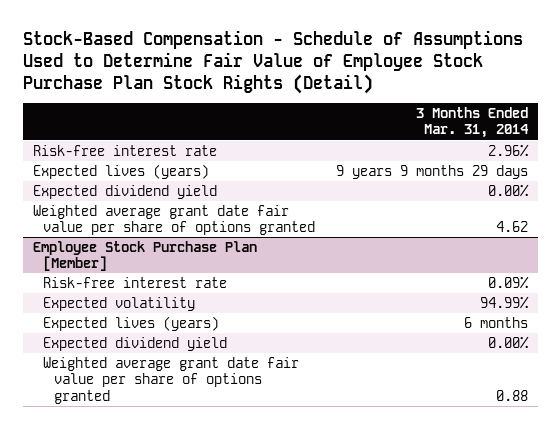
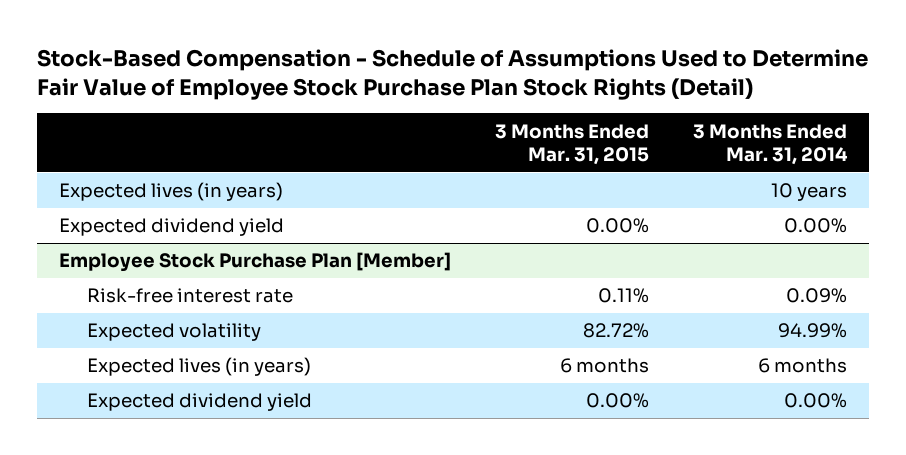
none -> [495,123,650,166] 3 Months Ended Mar. 31, 2015
[32,145,217,157] Risk-free interest rate -> none
[32,164,209,180] Expected lives (years) -> [59,182,284,202] Expected lives (in years)
[335,165,528,180] 9 years 9 months 29 days -> [771,183,848,202] 10 years
[32,205,316,236] Weighted average grant date fair value per share of options granted -> none
[43,316,220,332] Expected lives (years) -> [87,357,312,377] Expected lives (in years)
[43,357,300,404] Weighted average grant date fair value per share of options granted -> none

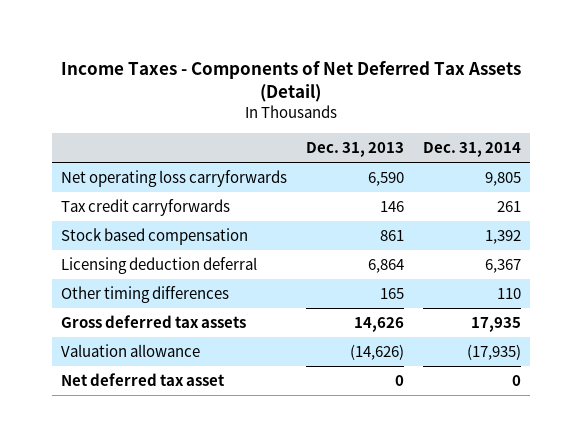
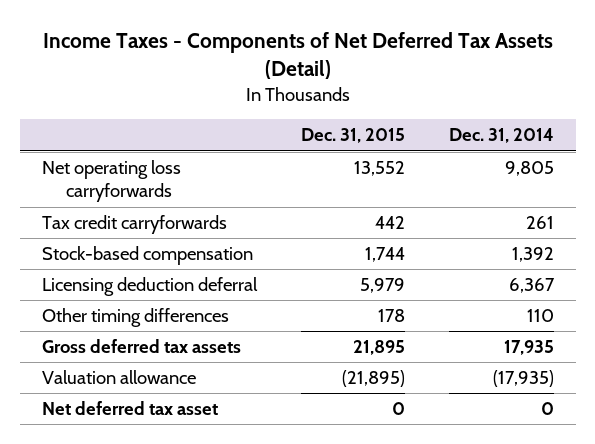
[305,142,404,158] Dec. 31, 2013 -> none
none -> [300,128,405,144] Dec. 31, 2015
[61,228,249,246] Stock based compensation -> [41,246,253,266] Stock-based compensation

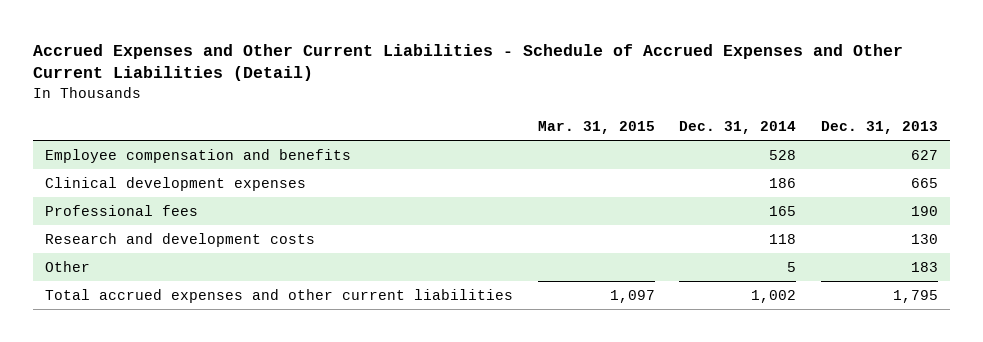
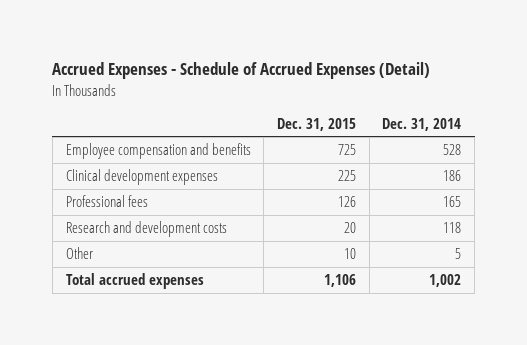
[33,43,904,82] Accrued Expenses and Other Current Liabilities - Schedule of Accrued Expenses and Other Current Liabilities (Detail) -> [52,62,431,80] Accrued Expenses - Schedule of Accrued Expenses (Detail)
[537,121,655,135] Mar. 31, 2015 -> none
[820,121,938,135] Dec. 31, 2013 -> none
none -> [276,117,356,131] Dec. 31, 2015
[45,288,514,303] Total accrued expenses and other current liabilities -> [65,273,204,290] Total accrued expenses

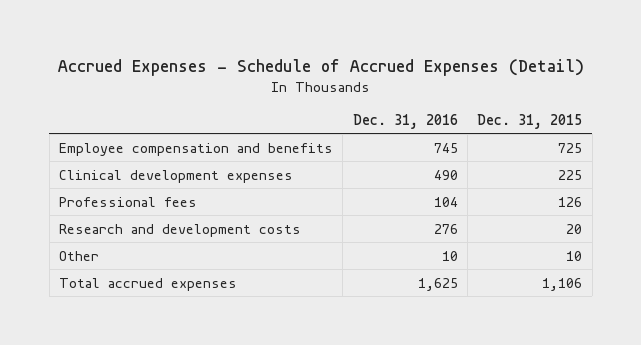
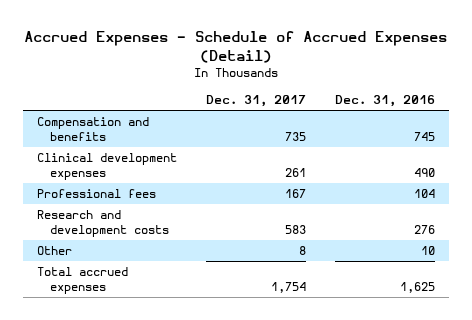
[477,113,583,129] Dec. 31, 2015 -> none
none -> [206,95,307,108] Dec. 31, 2017
[58,142,333,156] Employee compensation and benefits -> [37,117,150,141] Compensation and benefits

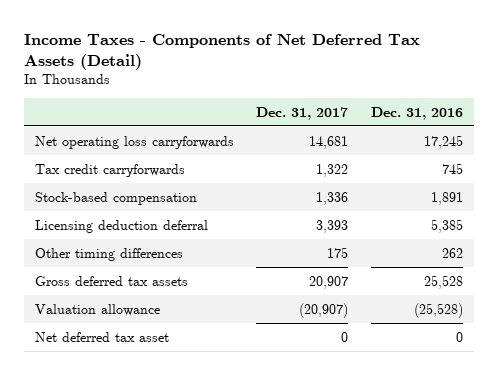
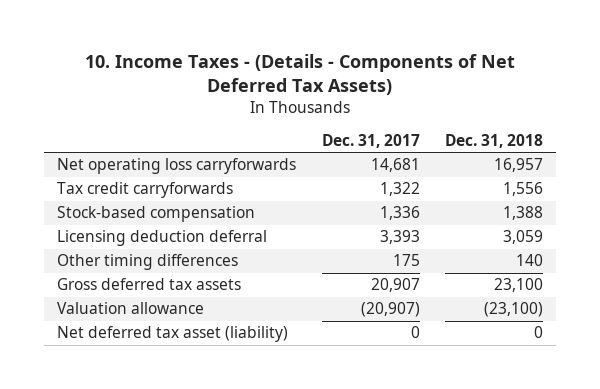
[23,33,420,70] Income Taxes - Components of Net Deferred Tax Assets (Detail) -> [85,54,516,96] 10. Income Taxes - (Details - Components of Net Deferred Tax Assets)
[370,106,463,120] Dec. 31, 2016 -> none
none -> [445,133,544,148] Dec. 31, 2018
[34,331,169,342] Net deferred tax asset -> [56,326,288,343] Net deferred tax asset (liability)

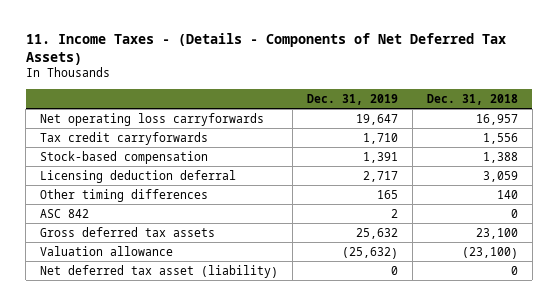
[85,54,516,96] 10. Income Taxes - (Details - Components of Net Deferred Tax Assets) -> [25,32,506,65] 11. Income Taxes - (Details - Components of Net Deferred Tax Assets)
[321,133,420,148] Dec. 31, 2017 -> none
none -> [306,93,398,105] Dec. 31, 2019
none -> [40,208,90,218] ASC 842

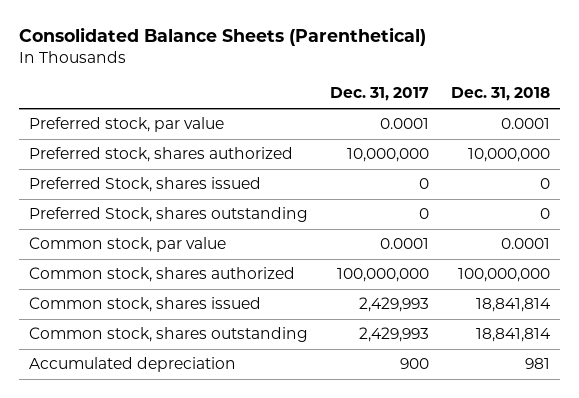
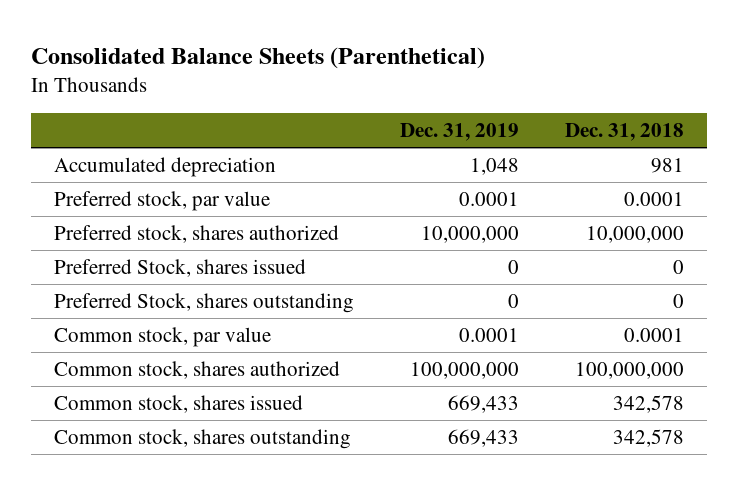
[329,87,429,102] Dec. 31, 2017 -> none
none -> [399,122,519,141] Dec. 31, 2019
[29,357,237,373] Accumulated depreciation -> [54,156,277,177] Accumulated depreciation
[475,298,551,313] 18,841,814 -> [612,394,684,413] 342,578
[475,328,551,343] 18,841,814 -> [612,428,684,447] 342,578

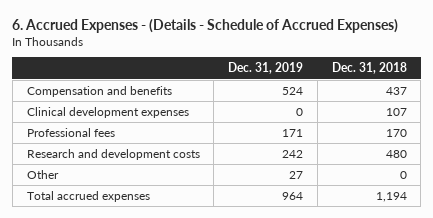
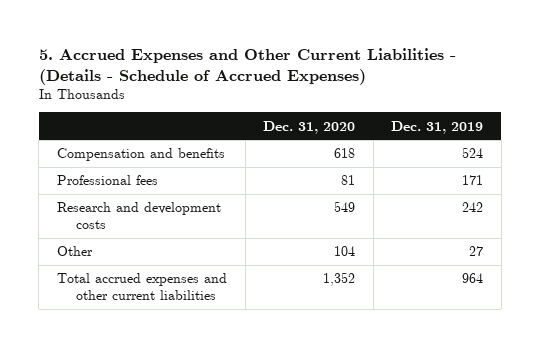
[12,19,399,34] 6. Accrued Expenses - (Details - Schedule of Accrued Expenses) -> [38,47,456,85] 5. Accrued Expenses and Other Current Liabilities - (Details - Schedule of Accrued Expenses)
[331,62,407,75] Dec. 31, 2018 -> none
none -> [263,120,356,134] Dec. 31, 2020
[26,106,189,118] Clinical development expenses -> none
[26,190,150,202] Total accrued expenses -> [57,273,228,301] Total accrued expenses and other current liabilities

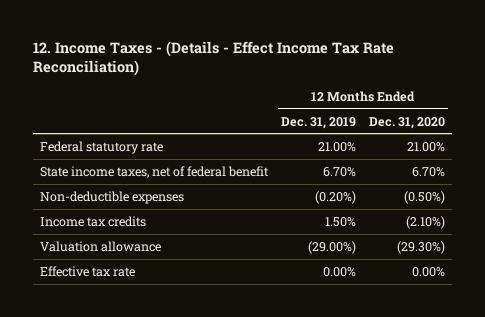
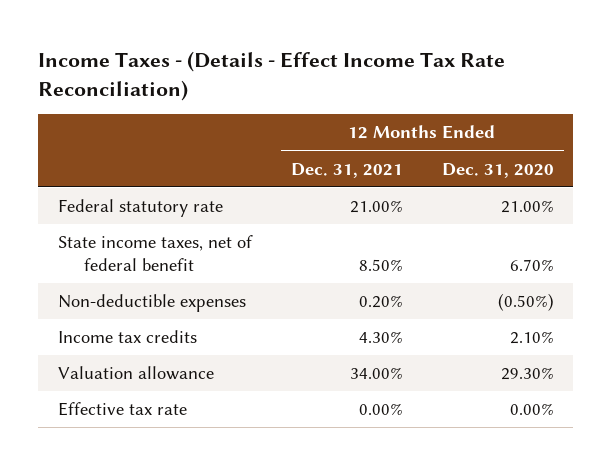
[33,40,395,76] 12. Income Taxes - (Details - Effect Income Tax Rate Reconciliation) -> [38,50,506,101] Income Taxes - (Details - Effect Income Tax Rate Reconciliation)
[280,116,356,129] Dec. 31, 2019 -> none
none -> [290,162,403,178] Dec. 31, 2021
[406,215,446,229] (2.10%) -> [509,331,554,345] 2.10%
[397,240,446,254] (29.30%) -> [500,367,554,381] 29.30%

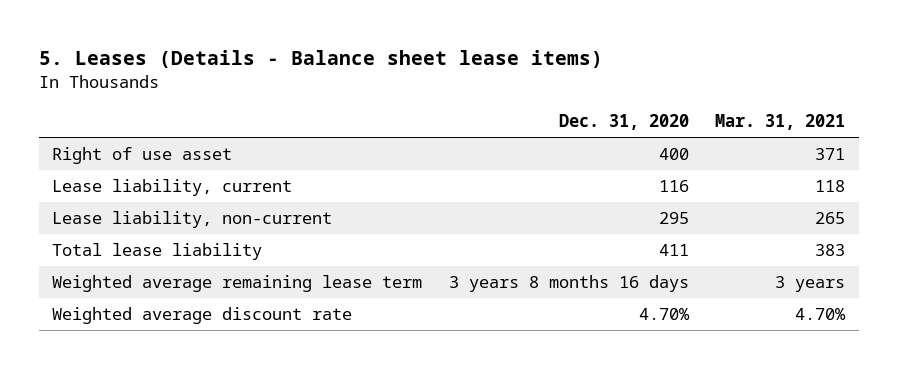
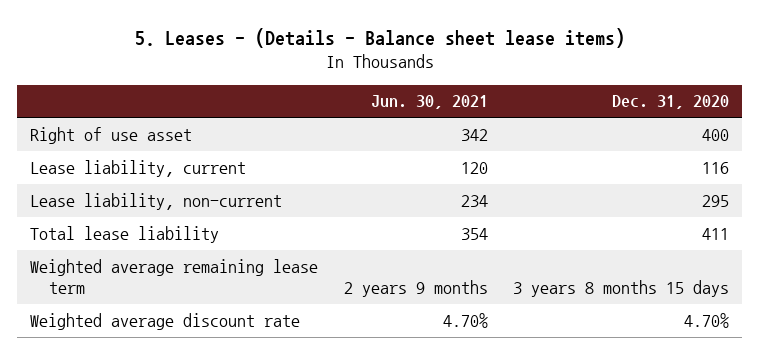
[38,50,603,69] 5. Leases (Details - Balance sheet lease items) -> [134,28,625,49] 5. Leases - (Details - Balance sheet lease items)
[715,114,846,131] Mar. 31, 2021 -> none
none -> [370,95,488,110] Jun. 30, 2021
[448,275,689,293] 3 years 8 months 16 days -> [513,279,730,297] 3 years 8 months 15 days

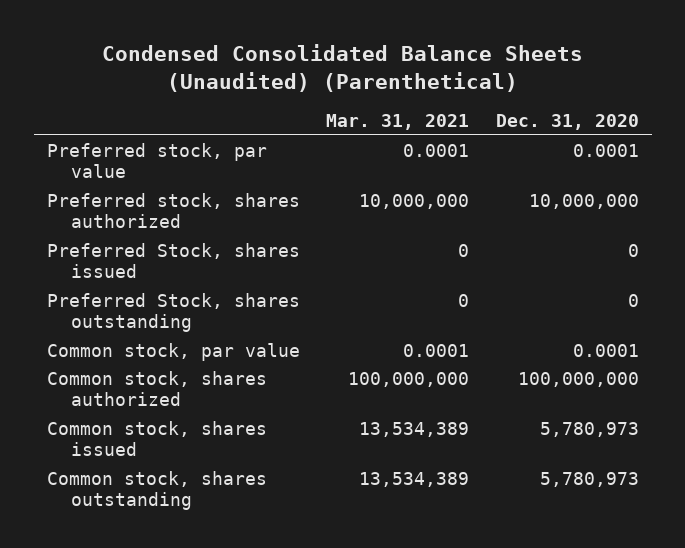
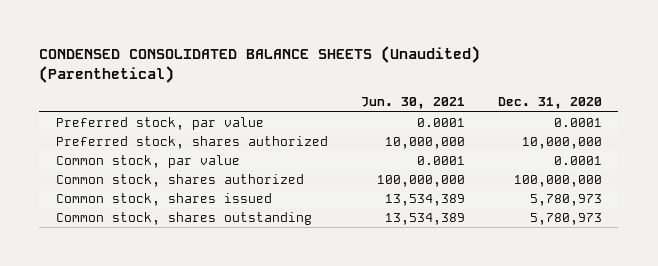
[101,44,583,92] Condensed Consolidated Balance Sheets (Unaudited) (Parenthetical) -> [39,46,481,84] CONDENSED CONSOLIDATED BALANCE SHEETS (Unaudited) (Parenthetical)
[326,114,470,131] Mar. 31, 2021 -> none
none -> [360,97,465,110] Jun. 30, 2021
[46,242,300,279] Preferred Stock, shares issued -> none
[46,292,300,333] Preferred Stock, shares outstanding -> none

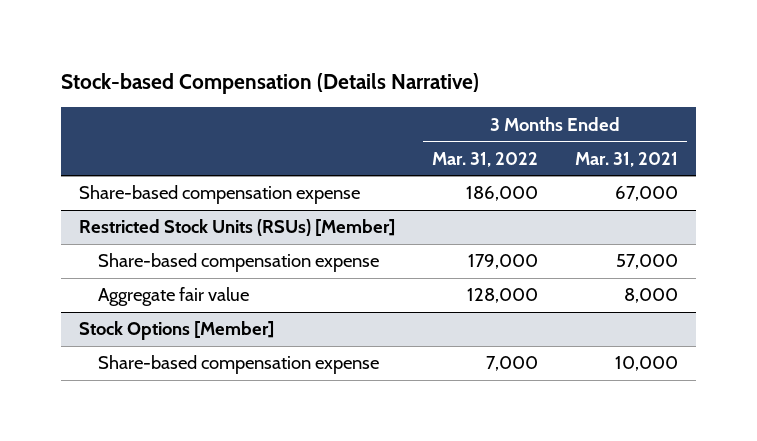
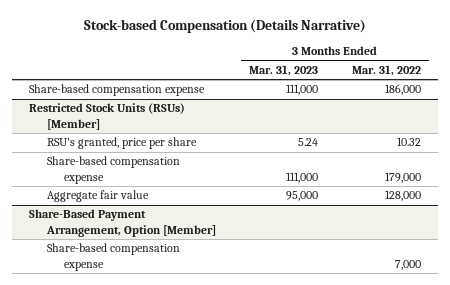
[574,151,678,167] Mar. 31, 2021 -> none
none -> [249,64,319,76] Mar. 31, 2023
none -> [46,137,197,150] RSU's granted, price per share
[78,321,274,341] Stock Options [Member] -> none
none -> [28,209,216,237] Share-Based Payment Arrangement, Option [Member]

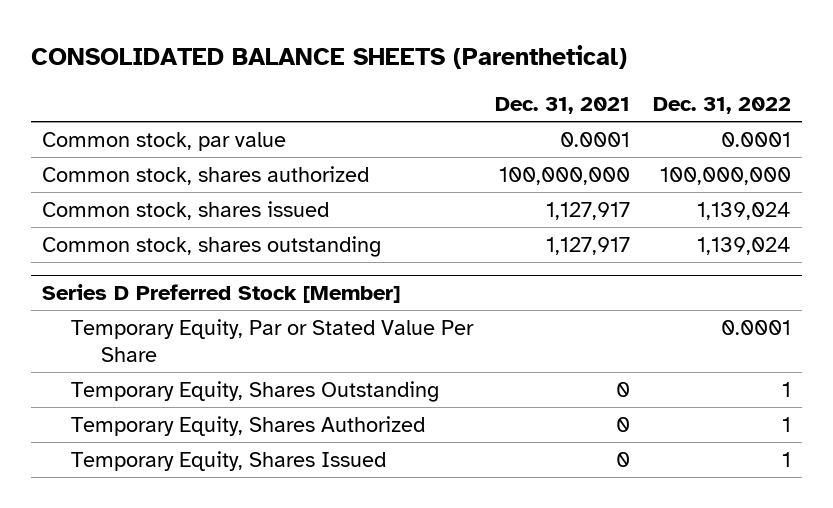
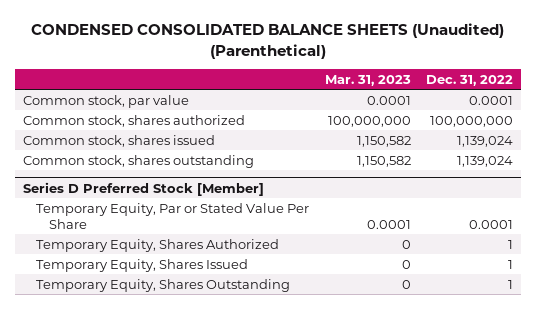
[31,44,628,69] CONSOLIDATED BALANCE SHEETS (Parenthetical) -> [31,23,505,59] CONDENSED CONSOLIDATED BALANCE SHEETS (Unaudited) (Parenthetical)
[495,97,631,115] Dec. 31, 2021 -> none
none -> [324,74,411,86] Mar. 31, 2023
[71,380,440,402] Temporary Equity, Shares Outstanding -> [35,278,290,292] Temporary Equity, Shares Outstanding

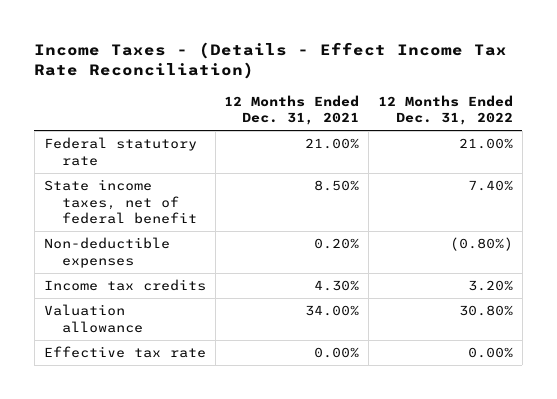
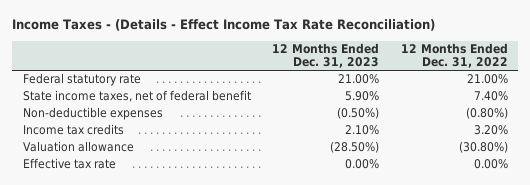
[224,94,360,126] 12 Months Ended Dec. 31, 2021 -> none
none -> [272,43,380,69] 12 Months Ended Dec. 31, 2023
[459,305,514,317] 30.80% -> [458,141,508,154] (30.80%)

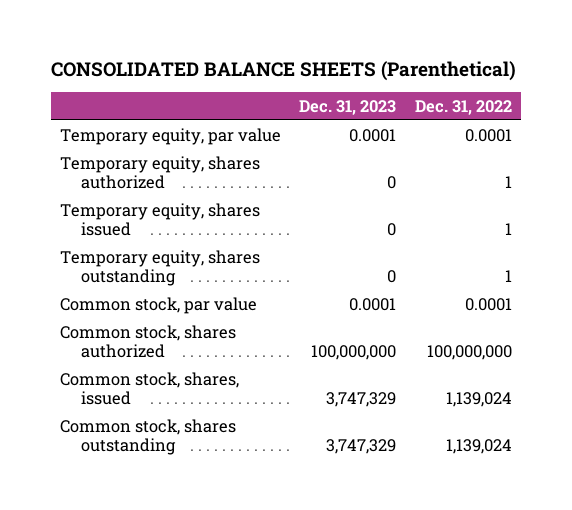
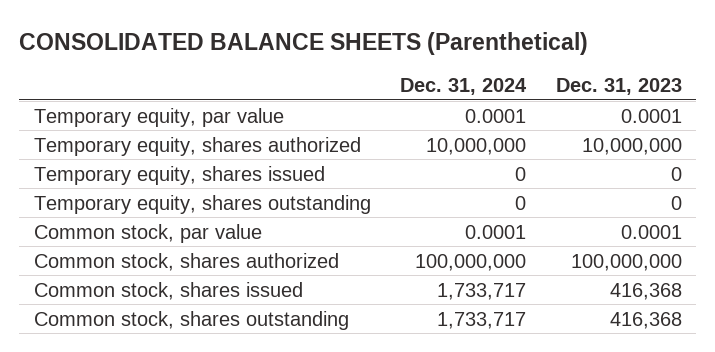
[415,99,513,115] Dec. 31, 2022 -> none
none -> [400,77,528,95] Dec. 31, 2024
[387,176,397,190] 0 -> [581,137,682,155] 10,000,000
[59,371,239,406] Common stock, shares, issued -> [33,281,303,300] Common stock, shares issued
[326,392,397,408] 3,747,329 -> [609,282,682,300] 416,368
[326,439,397,455] 3,747,329 -> [609,311,682,329] 416,368

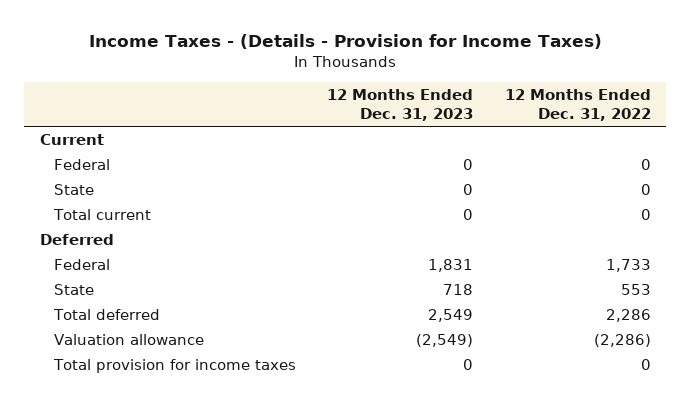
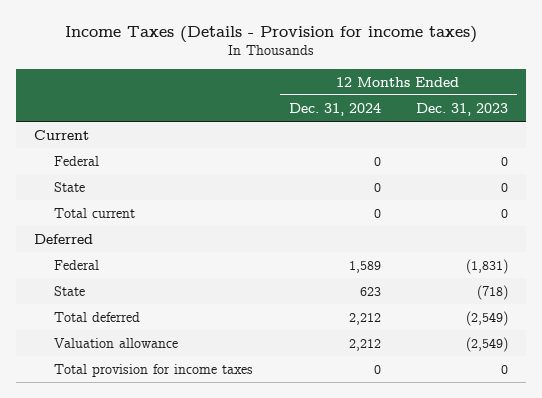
[89,34,603,50] Income Taxes - (Details - Provision for Income Taxes) -> [65,26,478,44] Income Taxes (Details - Provision for income taxes)
[504,88,651,121] 12 Months Ended Dec. 31, 2022 -> none
none -> [288,102,381,116] Dec. 31, 2024
[428,258,474,272] 1,831 -> [466,258,509,274] (1,831)
[443,283,474,295] 718 -> [477,284,509,300] (718)
[428,308,474,322] 2,549 -> [466,310,509,326] (2,549)

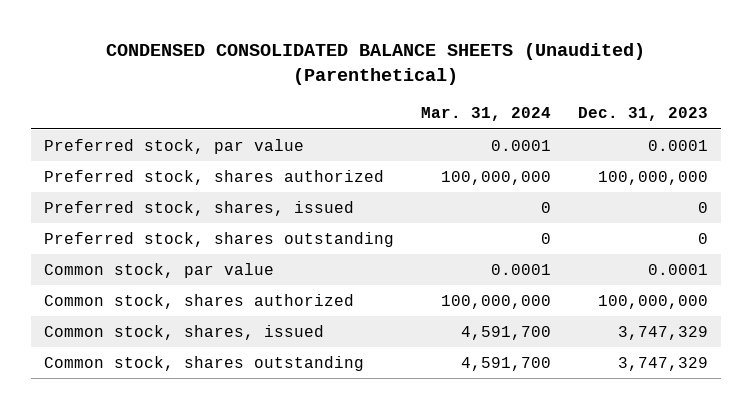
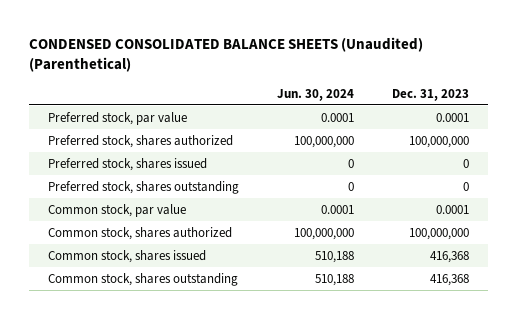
[421,107,552,122] Mar. 31, 2024 -> none
none -> [277,88,355,101] Jun. 30, 2024
[44,200,355,216] Preferred stock, shares, issued -> [48,157,208,171] Preferred stock, shares issued
[44,324,325,340] Common stock, shares, issued -> [48,249,207,263] Common stock, shares issued
[618,325,709,340] 3,747,329 -> [430,250,470,263] 416,368
[618,356,709,371] 3,747,329 -> [430,273,470,286] 416,368

